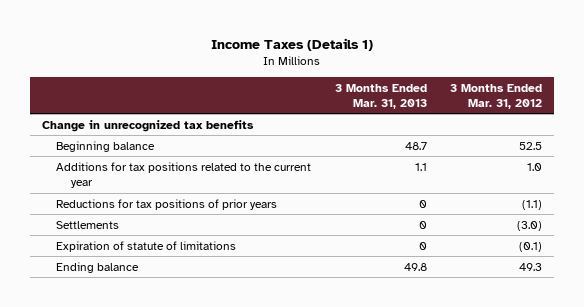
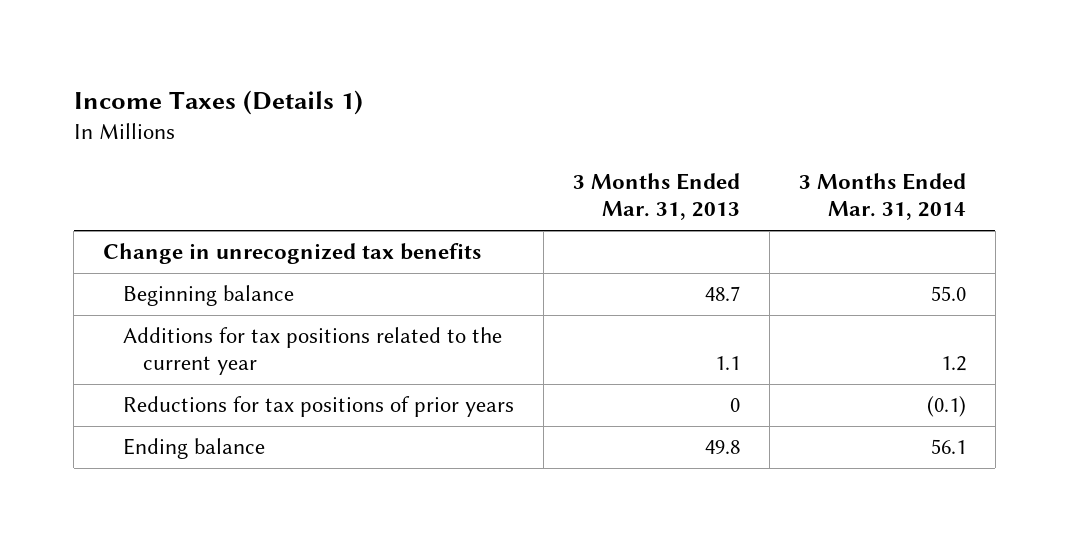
[450,83,543,109] 3 Months Ended Mar. 31, 2012 -> none
none -> [798,173,966,221] 3 Months Ended Mar. 31, 2014
[56,220,120,229] Settlements -> none
[56,240,237,252] Expiration of statute of limitations -> none

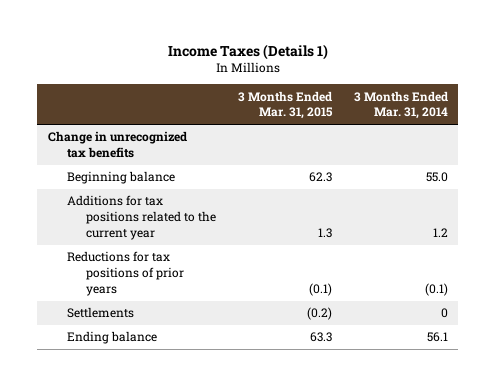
[572,173,740,221] 3 Months Ended Mar. 31, 2013 -> none
none -> [237,90,333,120] 3 Months Ended Mar. 31, 2015
none -> [67,307,135,319] Settlements

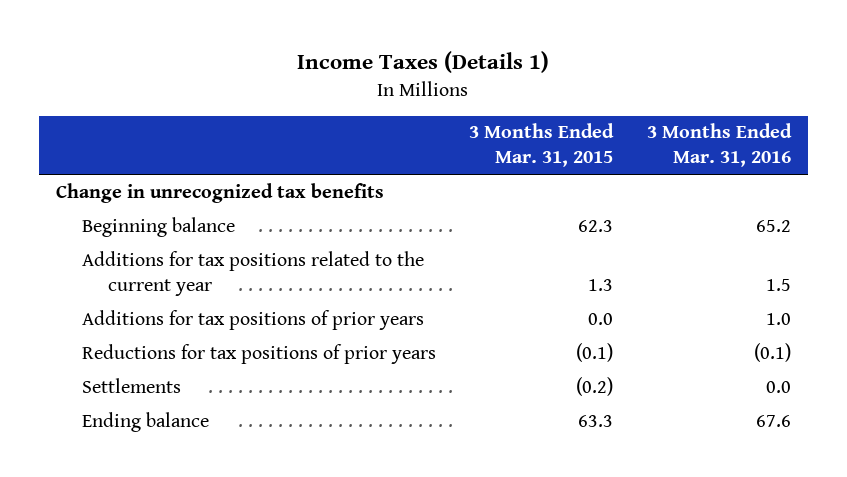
[353,90,448,120] 3 Months Ended Mar. 31, 2014 -> none
none -> [646,123,792,168] 3 Months Ended Mar. 31, 2016
none -> [82,309,425,330] Additions for tax positions of prior years

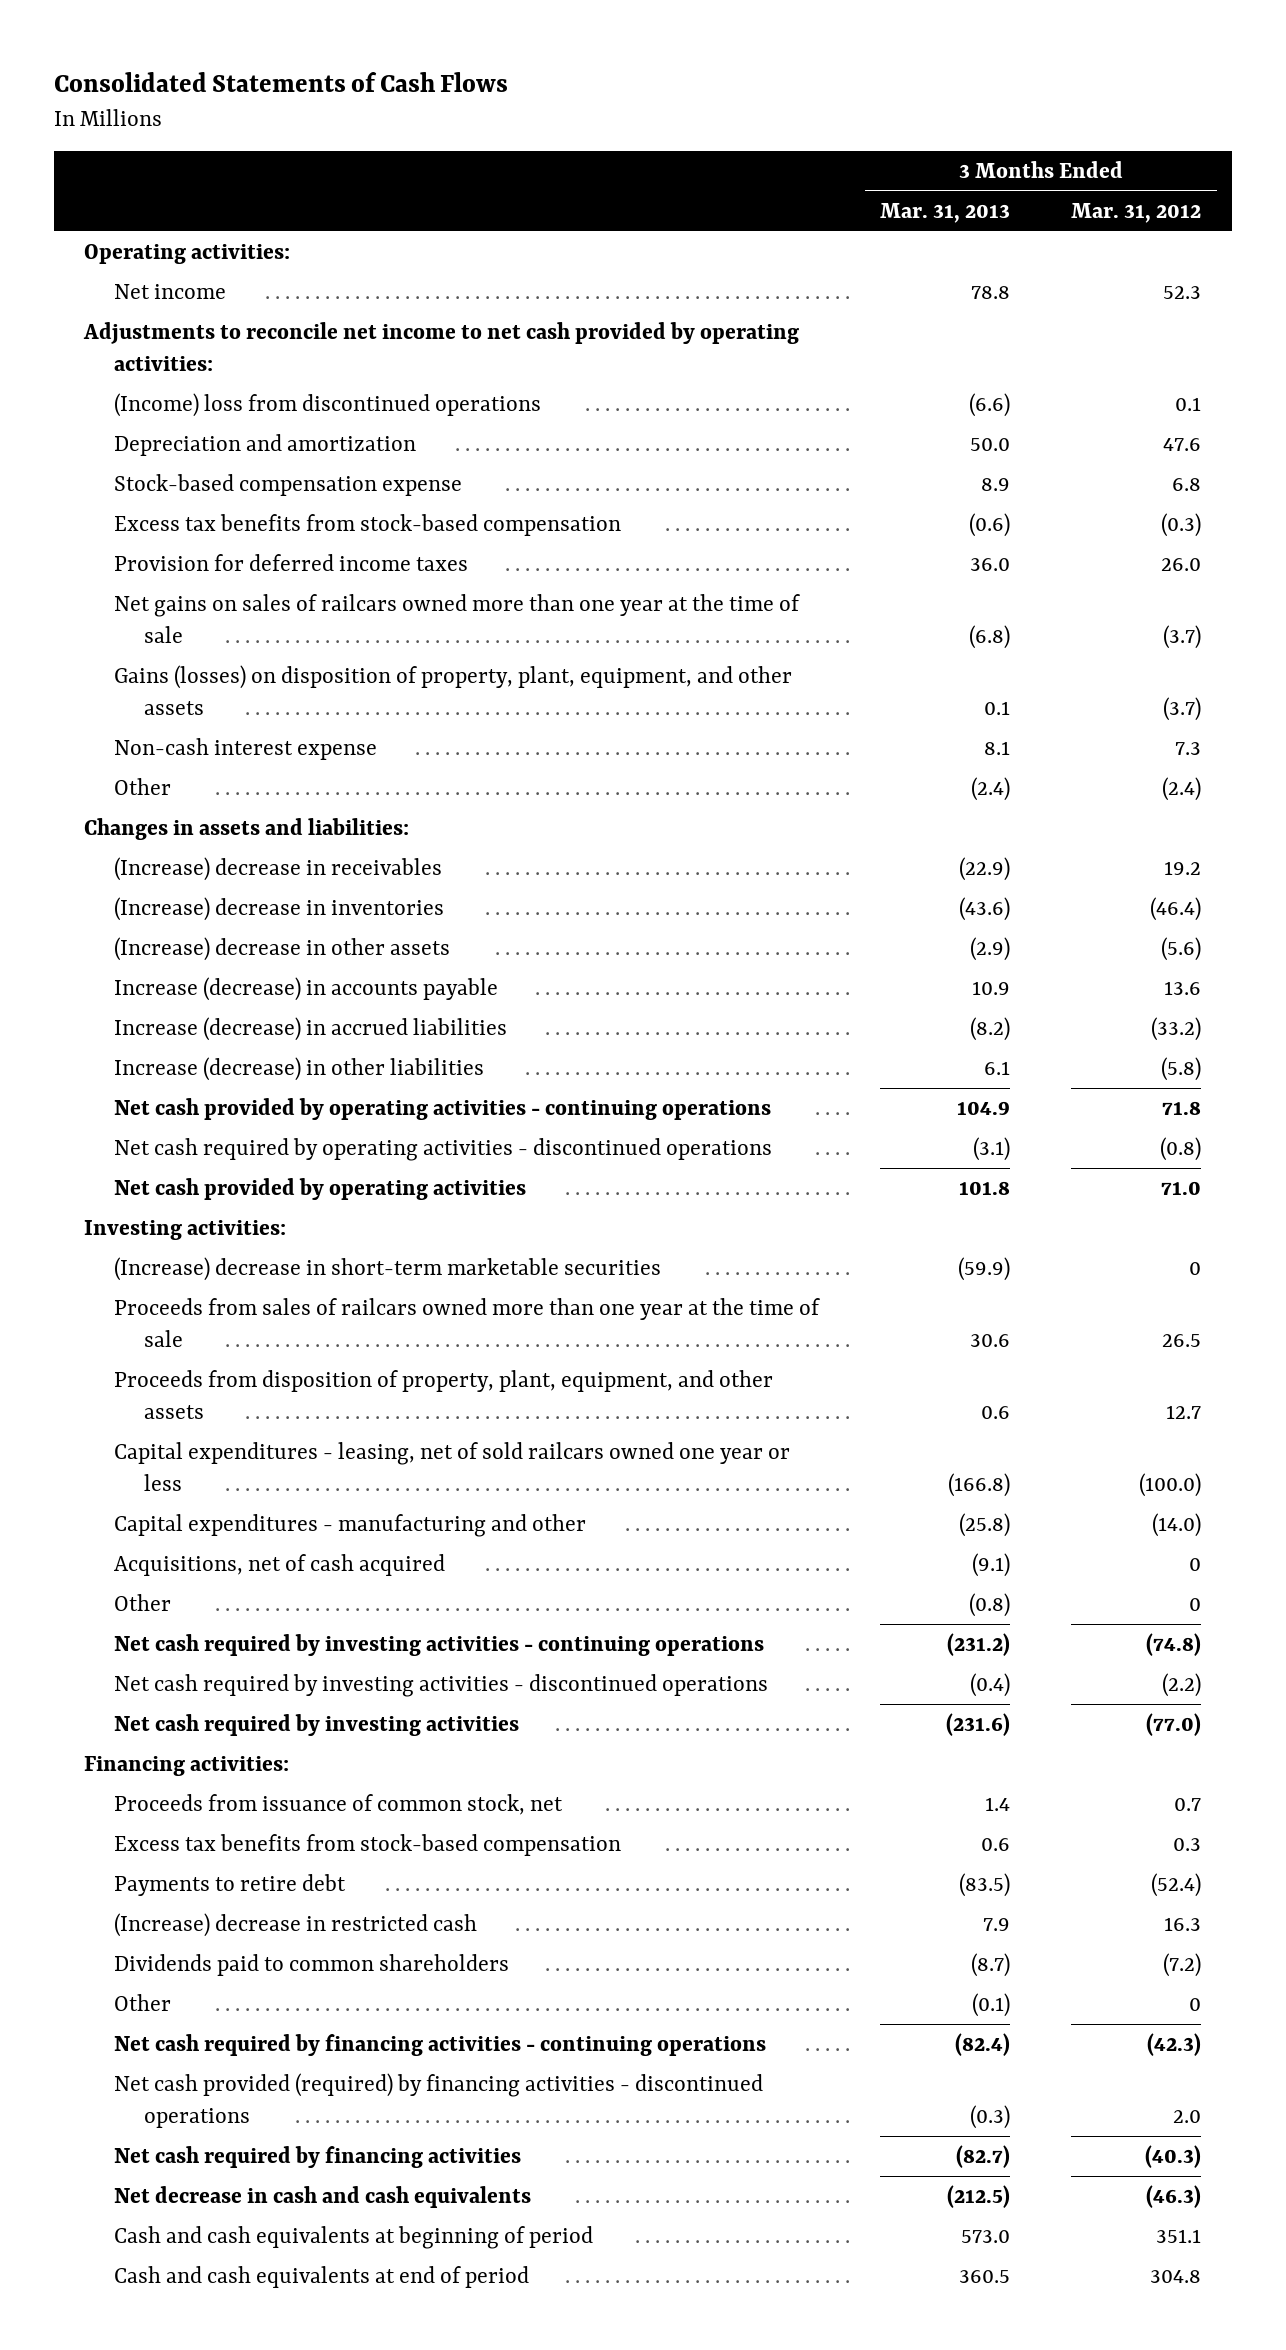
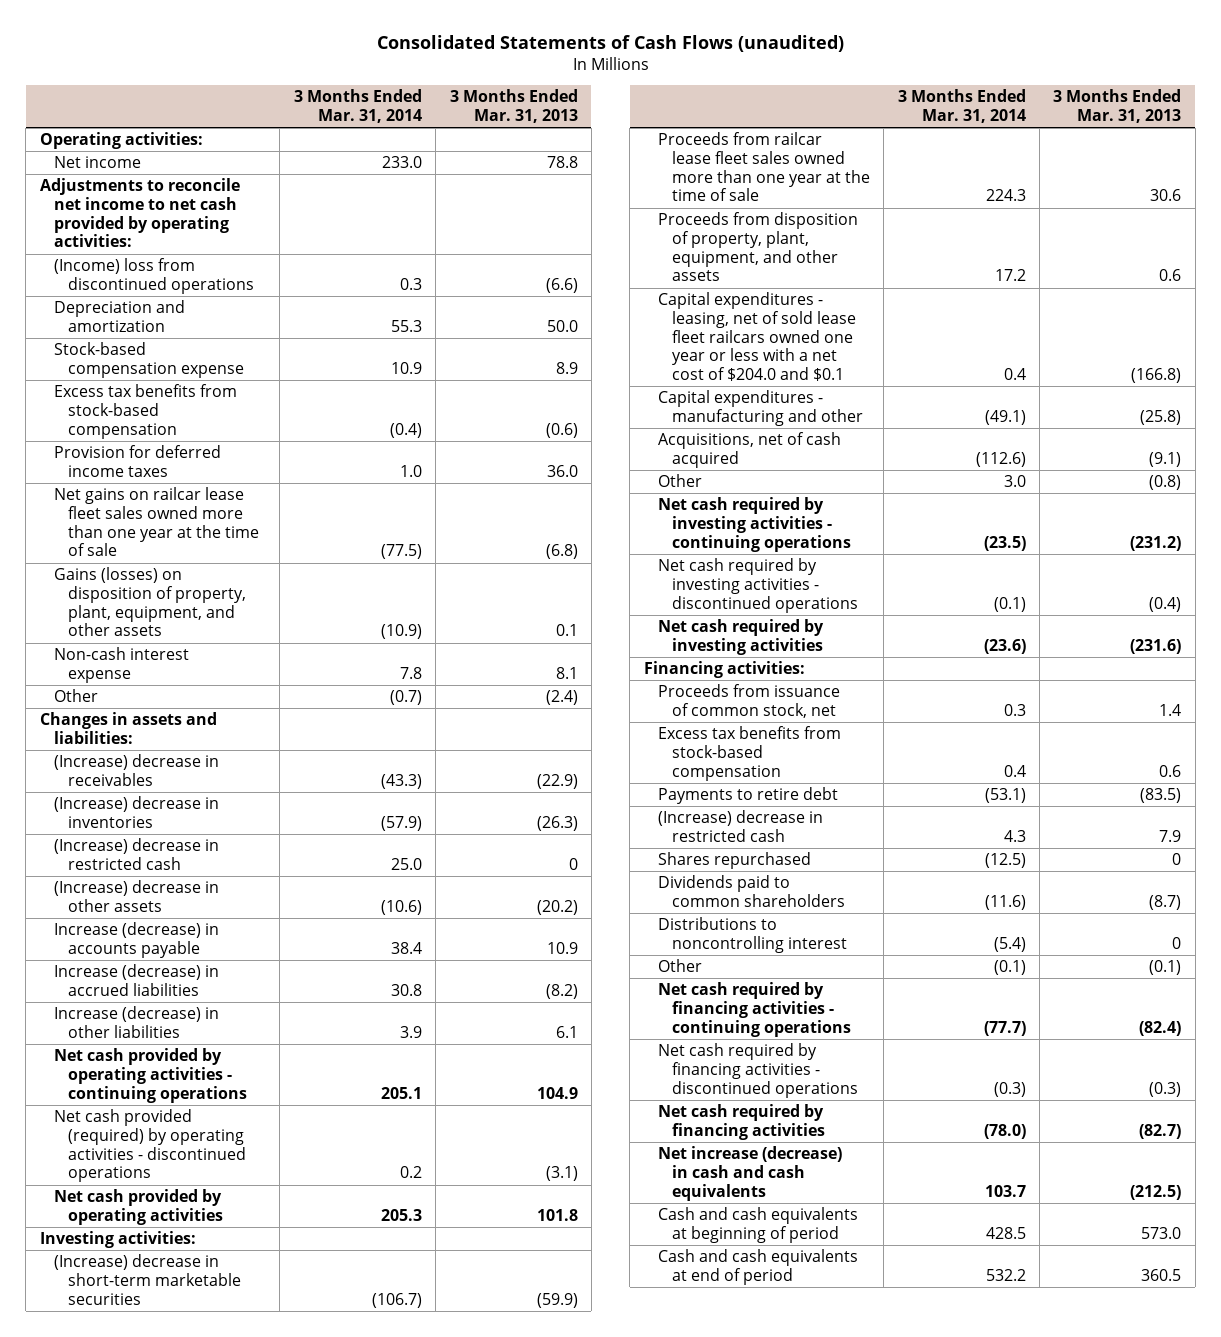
[53,72,508,93] Consolidated Statements of Cash Flows -> [376,35,844,53] Consolidated Statements of Cash Flows (unaudited)
[1071,202,1202,223] Mar. 31, 2012 -> none
none -> [293,89,422,124] 3 Months Ended Mar. 31, 2014
[114,594,801,643] Net gains on sales of railcars owned more than one year at the time of sale -> [53,487,259,557] Net gains on railcar lease fleet sales owned more than one year at the time of sale
[959,897,1011,922] (43.6) -> [536,815,578,831] (26.3)
none -> [53,838,219,870] (Increase) decrease in restricted cash
[970,937,1011,962] (2.9) -> [536,899,578,915] (20.2)
[114,1138,773,1162] Net cash required by operating activities - discontinued operations -> [53,1109,246,1183] Net cash provided (required) by operating activities - discontinued operations
[114,1298,821,1347] Proceeds from sales of railcars owned more than one year at the time of sale -> [657,132,870,202] Proceeds from railcar lease fleet sales owned more than one year at the time of sale
[114,1442,791,1491] Capital expenditures - leasing, net of sold railcars owned one year or less -> [657,292,856,382] Capital expenditures - leasing, net of sold lease fleet railcars owned one year or less with a net cost of $204.0 and $0.1
none -> [657,852,811,870] Shares repurchased
none -> [657,917,847,953] Distributions to noncontrolling interest
[114,2073,764,2128] Net cash provided (required) by financing activities - discontinued operations -> [657,1043,858,1098] Net cash required by financing activities - discontinued operations
[114,2186,532,2209] Net decrease in cash and cash equivalents -> [657,1146,842,1201] Net increase (decrease) in cash and cash equivalents

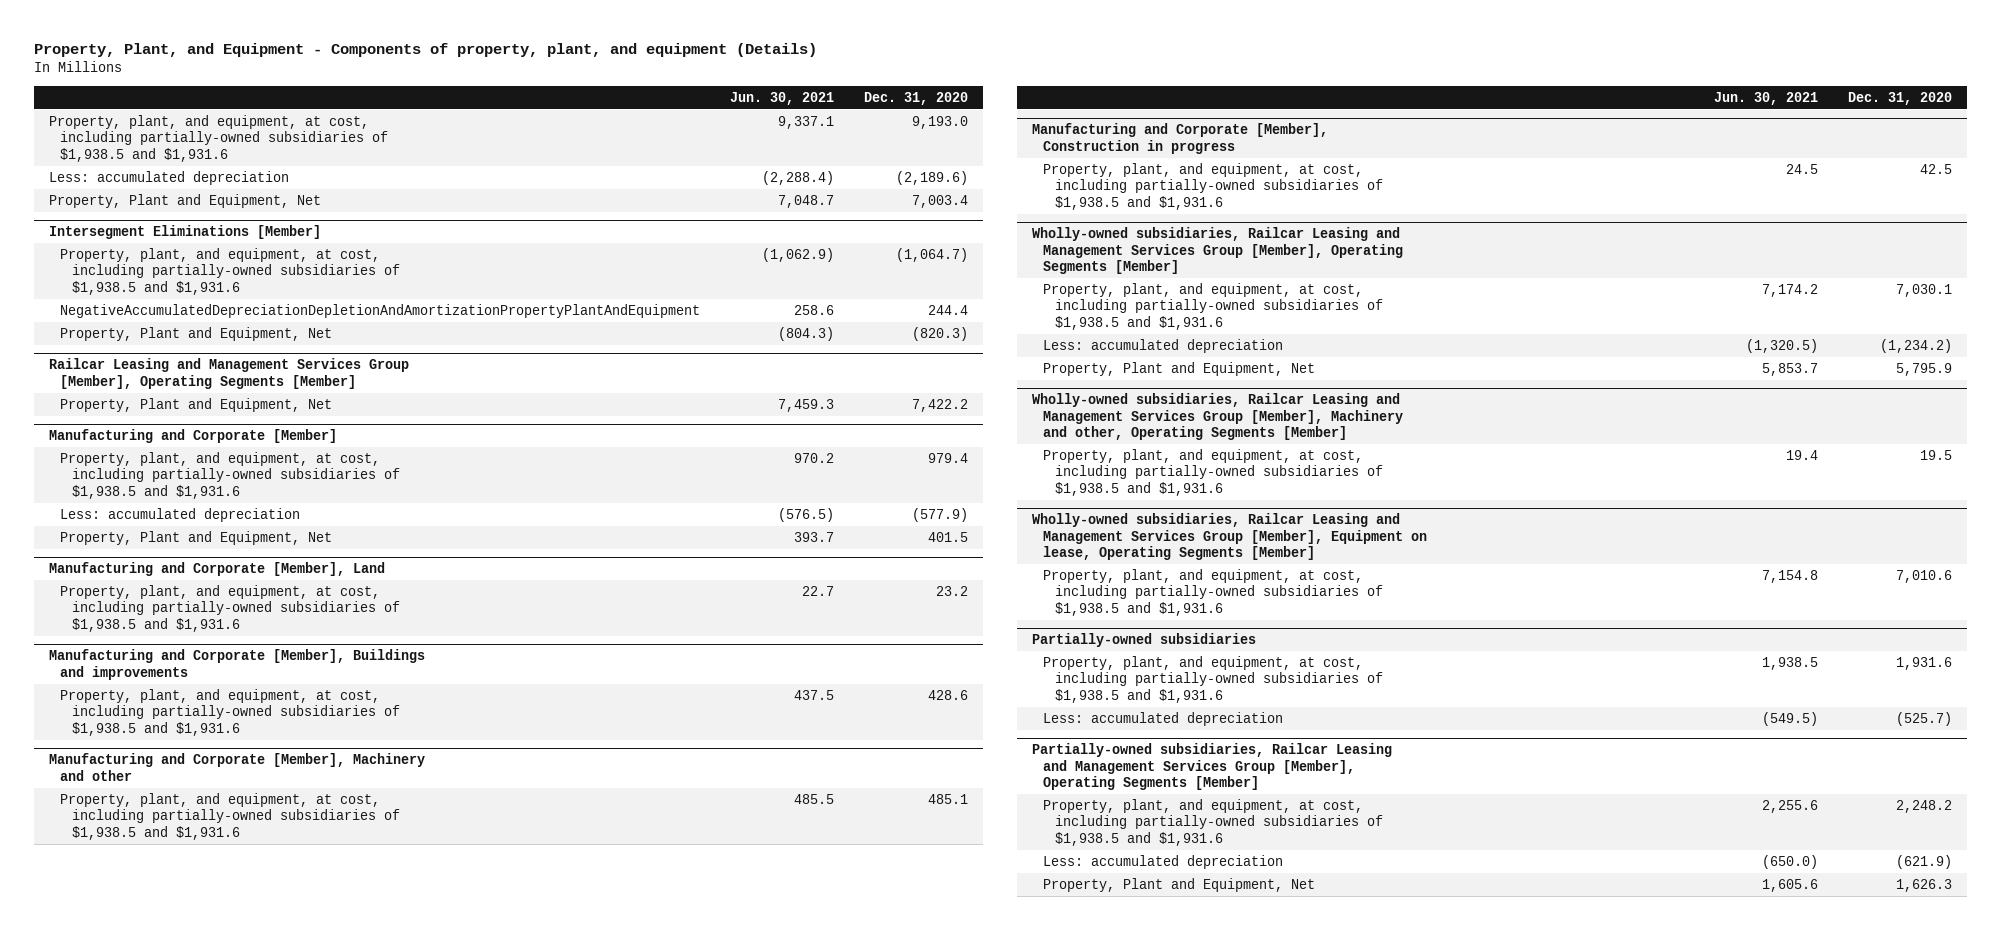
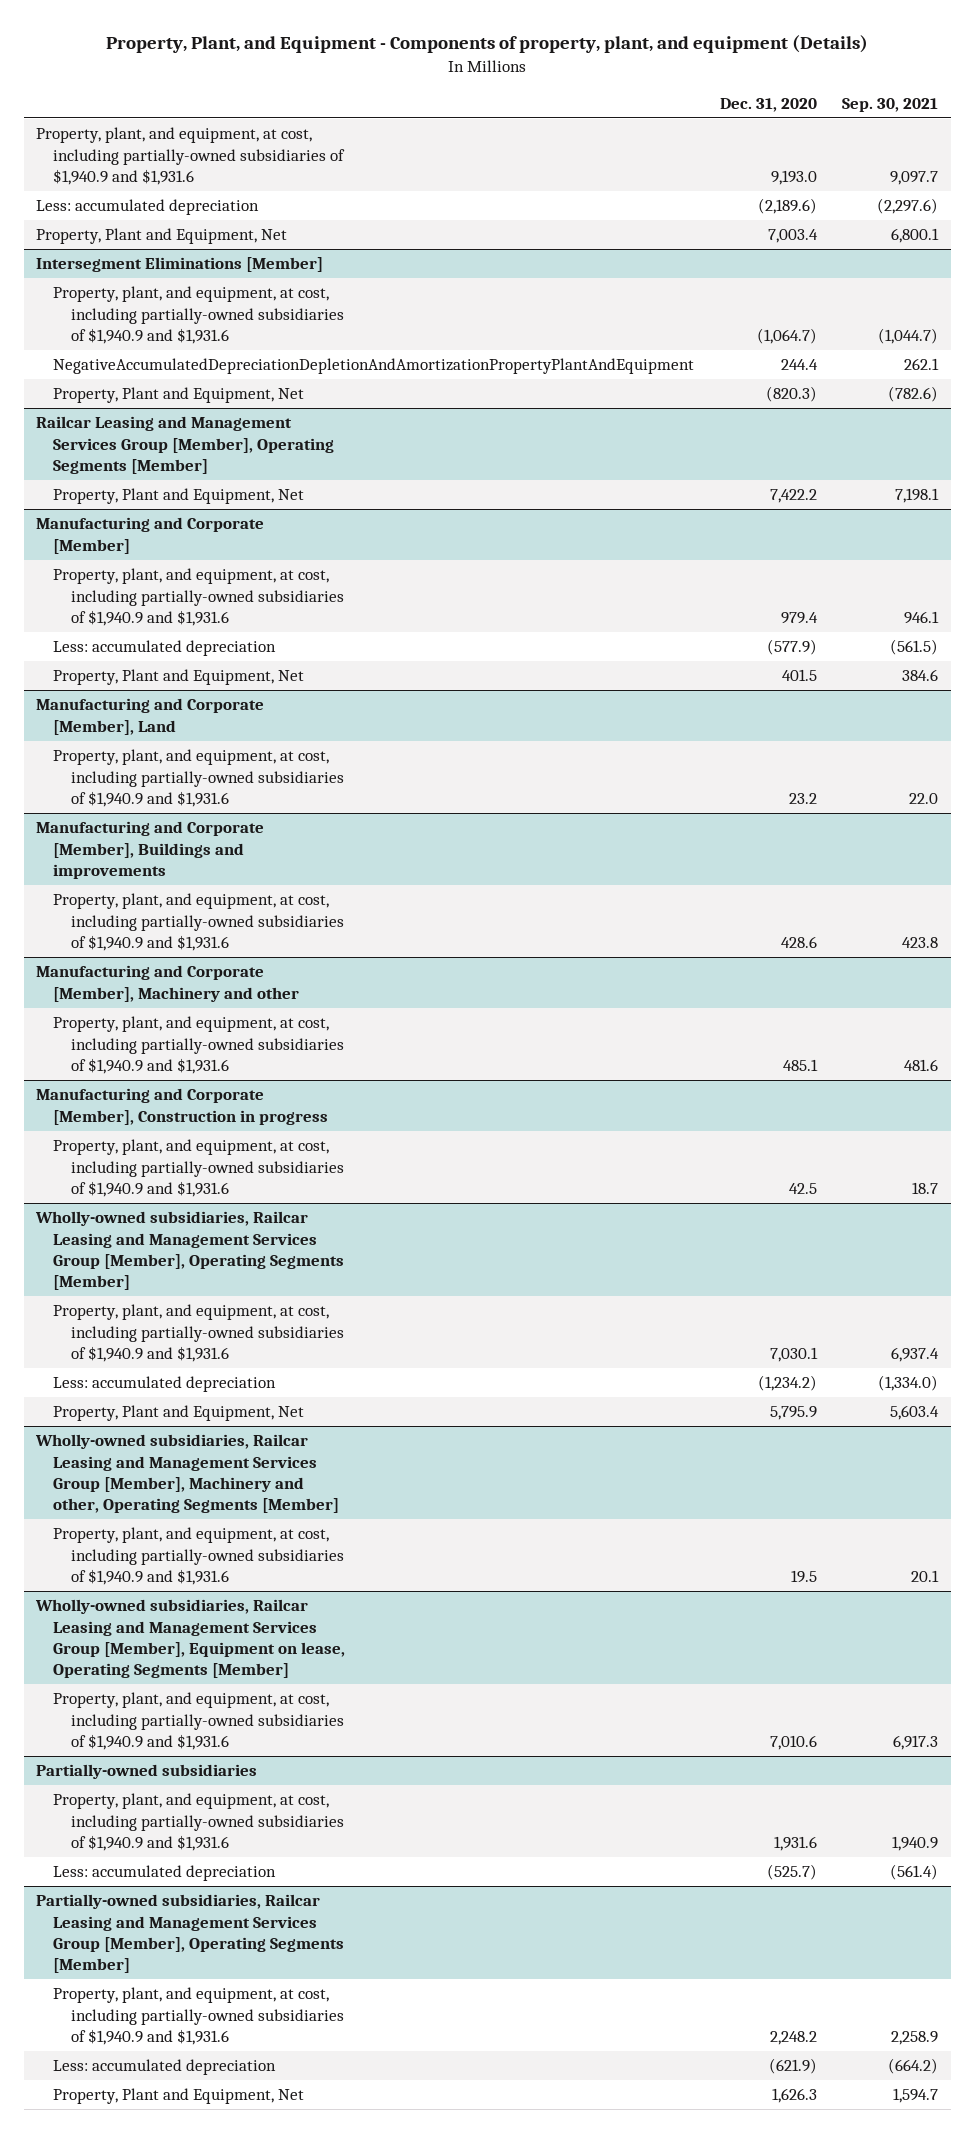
[730,91,835,105] Jun. 30, 2021 -> none
none -> [841,97,938,112] Sep. 30, 2021
[48,114,389,162] Property, plant, and equipment, at cost, including partially-owned subsidiaries of $1,938.5 and $1,931.6 -> [36,127,346,185] Property, plant, and equipment, at cost, including partially-owned subsidiaries of $1,940.9 and $1,931.6
[60,247,400,295] Property, plant, and equipment, at cost, including partially-owned subsidiaries of $1,938.5 and $1,931.6 -> [53,286,344,344] Property, plant, and equipment, at cost, including partially-owned subsidiaries of $1,940.9 and $1,931.6
[60,451,400,499] Property, plant, and equipment, at cost, including partially-owned subsidiaries of $1,938.5 and $1,931.6 -> [53,568,344,626] Property, plant, and equipment, at cost, including partially-owned subsidiaries of $1,940.9 and $1,931.6
[60,584,400,632] Property, plant, and equipment, at cost, including partially-owned subsidiaries of $1,938.5 and $1,931.6 -> [53,749,344,807] Property, plant, and equipment, at cost, including partially-owned subsidiaries of $1,940.9 and $1,931.6
[60,688,400,736] Property, plant, and equipment, at cost, including partially-owned subsidiaries of $1,938.5 and $1,931.6 -> [53,893,344,951] Property, plant, and equipment, at cost, including partially-owned subsidiaries of $1,940.9 and $1,931.6
[60,792,400,840] Property, plant, and equipment, at cost, including partially-owned subsidiaries of $1,938.5 and $1,931.6 -> [53,1016,344,1074] Property, plant, and equipment, at cost, including partially-owned subsidiaries of $1,940.9 and $1,931.6
[1043,162,1383,210] Property, plant, and equipment, at cost, including partially-owned subsidiaries of $1,938.5 and $1,931.6 -> [53,1139,344,1197] Property, plant, and equipment, at cost, including partially-owned subsidiaries of $1,940.9 and $1,931.6
[1043,282,1383,330] Property, plant, and equipment, at cost, including partially-owned subsidiaries of $1,938.5 and $1,931.6 -> [53,1304,344,1362] Property, plant, and equipment, at cost, including partially-owned subsidiaries of $1,940.9 and $1,931.6
[1043,448,1383,496] Property, plant, and equipment, at cost, including partially-owned subsidiaries of $1,938.5 and $1,931.6 -> [53,1527,344,1585] Property, plant, and equipment, at cost, including partially-owned subsidiaries of $1,940.9 and $1,931.6
[1043,568,1383,616] Property, plant, and equipment, at cost, including partially-owned subsidiaries of $1,938.5 and $1,931.6 -> [53,1692,344,1750] Property, plant, and equipment, at cost, including partially-owned subsidiaries of $1,940.9 and $1,931.6
[1043,655,1383,703] Property, plant, and equipment, at cost, including partially-owned subsidiaries of $1,938.5 and $1,931.6 -> [53,1793,344,1851] Property, plant, and equipment, at cost, including partially-owned subsidiaries of $1,940.9 and $1,931.6
[1043,798,1383,846] Property, plant, and equipment, at cost, including partially-owned subsidiaries of $1,938.5 and $1,931.6 -> [53,1987,344,2045] Property, plant, and equipment, at cost, including partially-owned subsidiaries of $1,940.9 and $1,931.6

